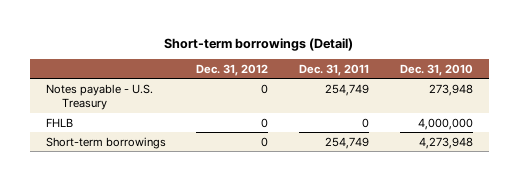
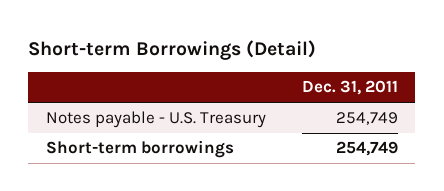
[164,37,354,51] Short-term borrowings (Detail) -> [28,39,317,60] Short-term Borrowings (Detail)
[196,63,269,76] Dec. 31, 2012 -> none
[400,63,474,76] Dec. 31, 2010 -> none
[45,117,73,127] FHLB -> none

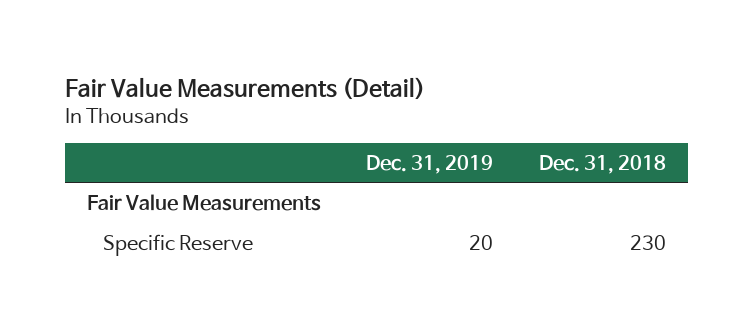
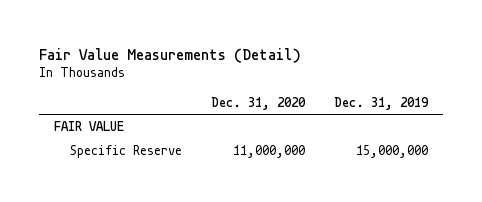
[538,154,666,174] Dec. 31, 2018 -> none
none -> [211,97,307,111] Dec. 31, 2020
[87,193,322,211] Fair Value Measurements -> [53,121,124,132] FAIR VALUE
[469,234,494,250] 20 -> [356,145,429,159] 15,000,000

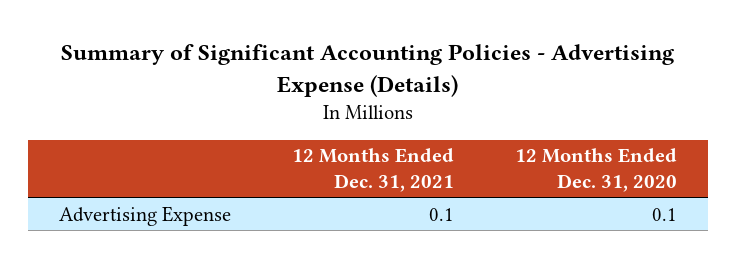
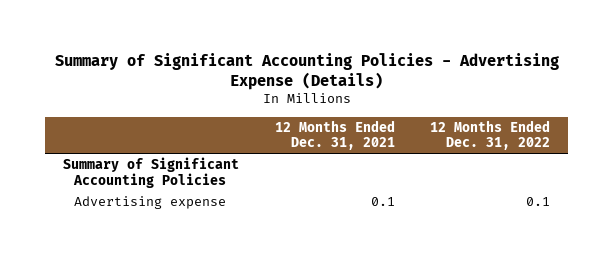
[515,148,678,192] 12 Months Ended Dec. 31, 2020 -> none
none -> [430,119,551,151] 12 Months Ended Dec. 31, 2022
none -> [63,157,240,188] Summary of Significant Accounting Policies
[58,205,231,226] Advertising Expense -> [74,196,227,210] Advertising expense

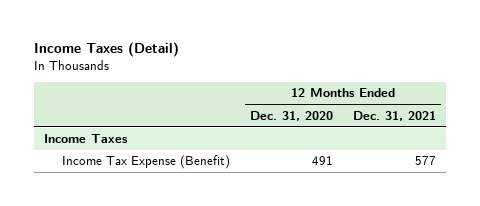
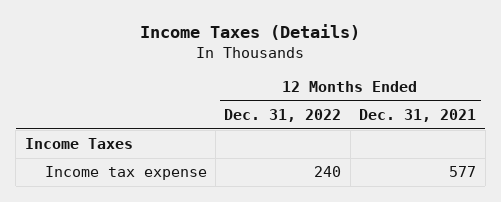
[33,42,179,58] Income Taxes (Detail) -> [140,24,361,41] Income Taxes (Details)
[249,110,333,121] Dec. 31, 2020 -> none
none -> [224,108,342,122] Dec. 31, 2022
[61,155,230,170] Income Tax Expense (Benefit) -> [44,166,207,181] Income tax expense

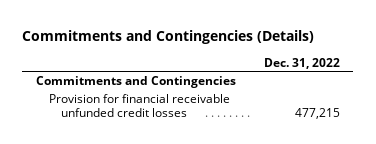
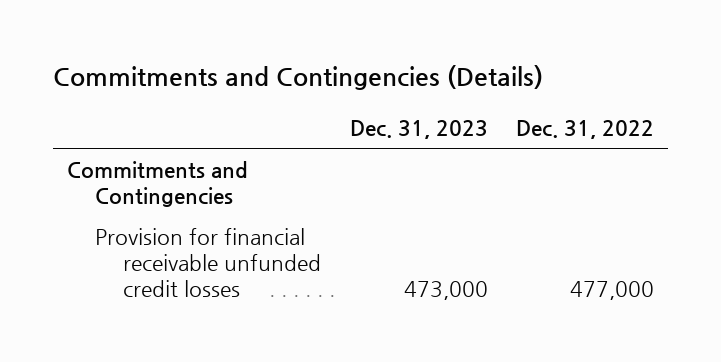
none -> [349,119,488,139] Dec. 31, 2023
[294,108,340,120] 477,215 -> [570,280,655,300] 477,000

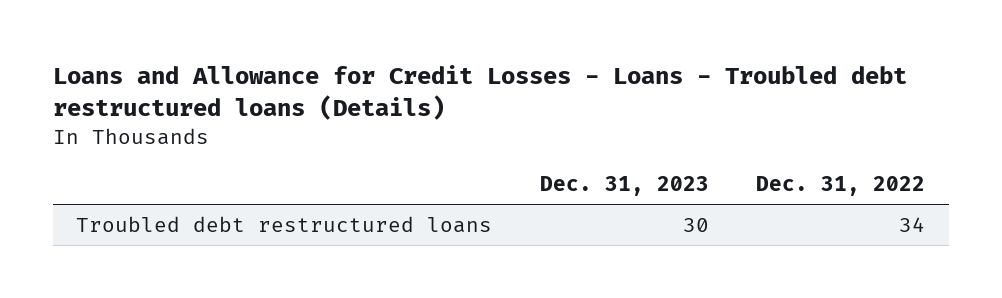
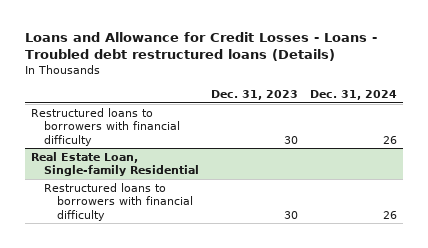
[756,176,926,197] Dec. 31, 2022 -> none
none -> [309,90,397,101] Dec. 31, 2024
[76,216,493,234] Troubled debt restructured loans -> [30,107,180,146] Restructured loans to borrowers with financial difficulty
none -> [30,151,199,177] Real Estate Loan, Single-family Residential
none -> [43,182,194,221] Restructured loans to borrowers with financial difficulty

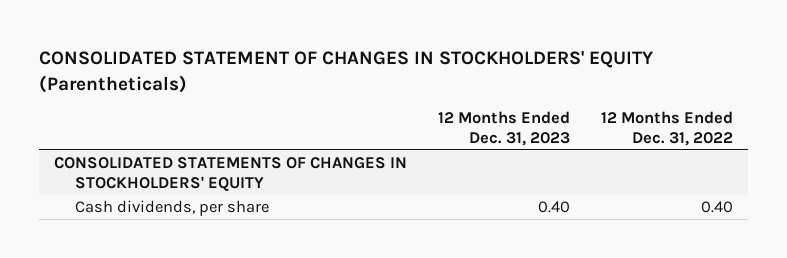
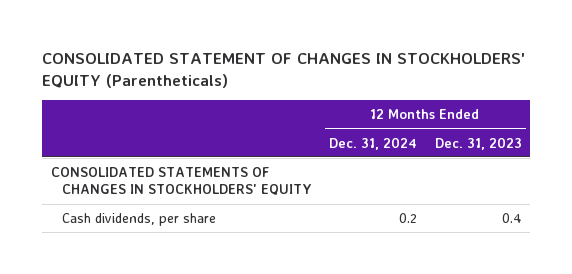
[600,111,733,146] 12 Months Ended Dec. 31, 2022 -> none
none -> [329,136,418,150] Dec. 31, 2024
[537,201,570,214] 0.40 -> [501,212,522,223] 0.4

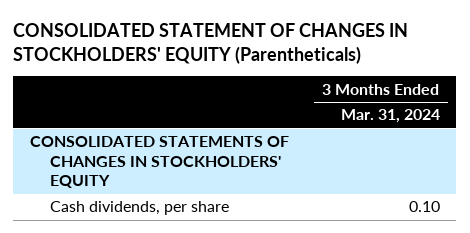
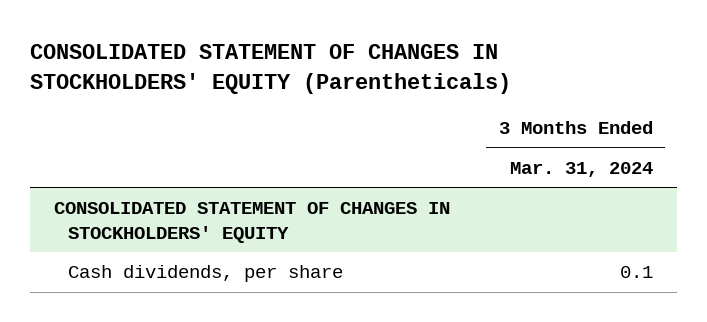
[30,136,290,189] CONSOLIDATED STATEMENTS OF CHANGES IN STOCKHOLDERS' EQUITY -> [54,202,451,243] CONSOLIDATED STATEMENT OF CHANGES IN STOCKHOLDERS' EQUITY
[408,201,440,213] 0.10 -> [619,266,653,279] 0.1

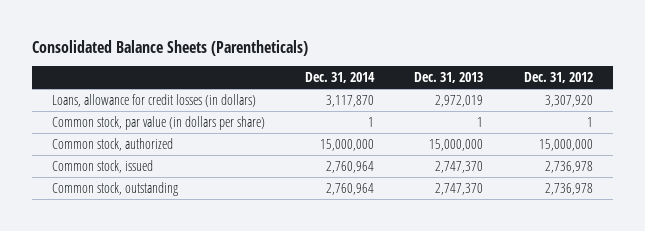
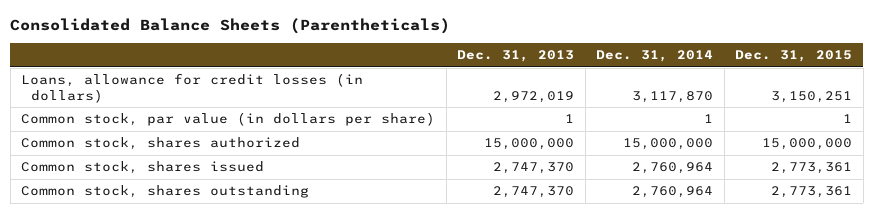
[523,71,593,83] Dec. 31, 2012 -> none
none -> [735,50,853,63] Dec. 31, 2015
[51,137,173,151] Common stock, authorized -> [21,137,301,151] Common stock, shares authorized
[51,159,153,173] Common stock, issued -> [21,161,265,175] Common stock, shares issued
[51,181,178,196] Common stock, outstanding -> [21,185,310,199] Common stock, shares outstanding

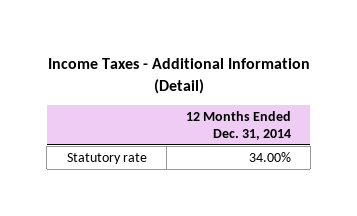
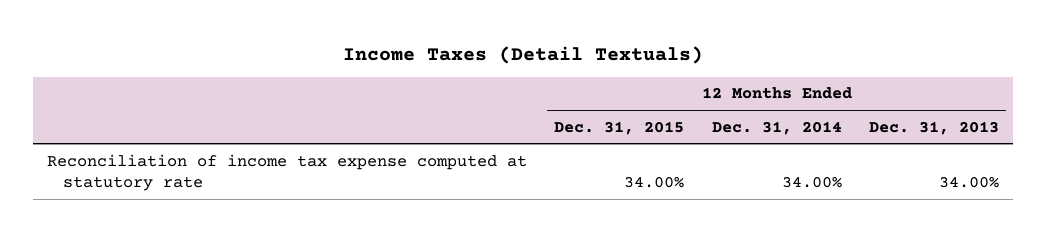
[47,57,310,94] Income Taxes - Additional Information (Detail) -> [342,45,703,64] Income Taxes (Detail Textuals)
none -> [554,120,685,135] Dec. 31, 2015
none -> [869,120,1000,135] Dec. 31, 2013
[66,153,147,165] Statutory rate -> [46,153,527,192] Reconciliation of income tax expense computed at statutory rate

